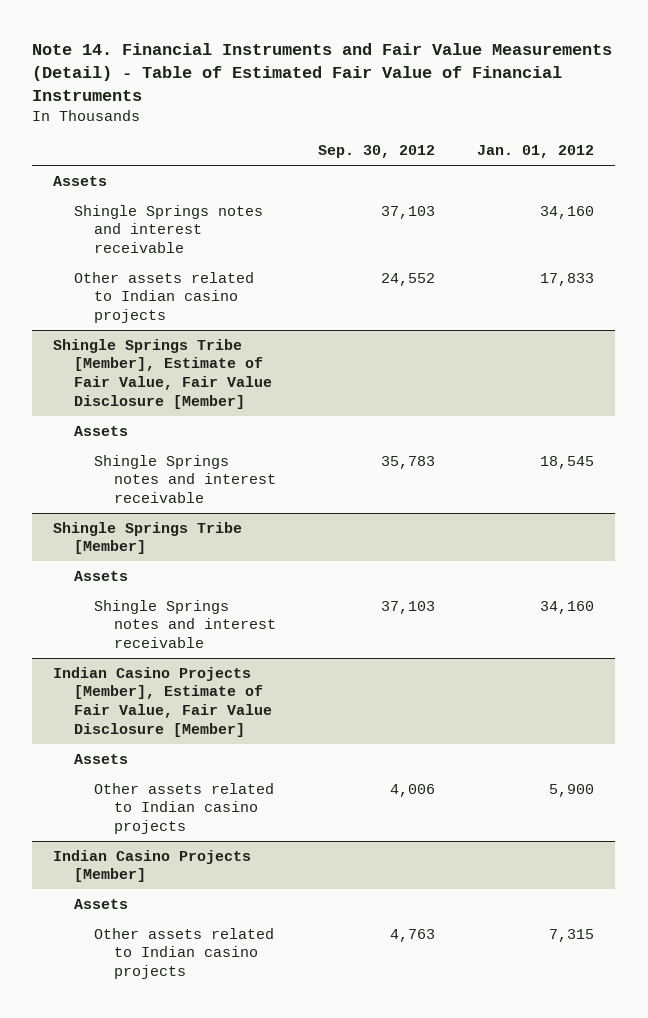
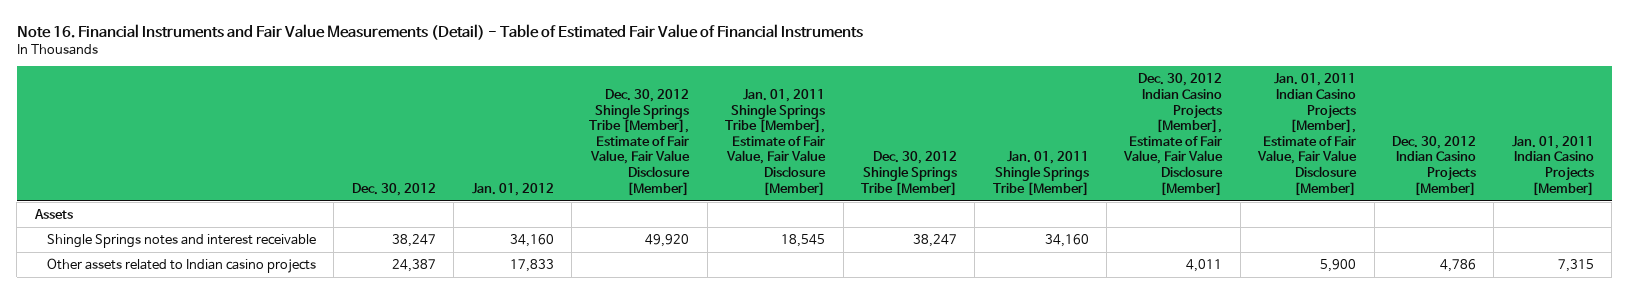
[32,43,613,102] Note 14. Financial Instruments and Fair Value Measurements (Detail) - Table of Estimated Fair Value of Financial Instruments -> [16,23,863,40] Note 16. Financial Instruments and Fair Value Measurements (Detail) - Table of Estimated Fair Value of Financial Instruments
[318,145,436,159] Sep. 30, 2012 -> none
none -> [351,182,436,196] Dec. 30, 2012
none -> [589,89,691,196] Dec. 30, 2012 Shingle Springs Tribe [Member], Estimate of Fair Value, Fair Value Disclosure [Member]
none -> [725,89,827,196] Jan. 01, 2011 Shingle Springs Tribe [Member], Estimate of Fair Value, Fair Value Disclosure [Member]
none -> [860,151,957,196] Dec. 30, 2012 Shingle Springs Tribe [Member]
none -> [992,151,1089,196] Jan. 01, 2011 Shingle Springs Tribe [Member]
none -> [1123,73,1224,196] Dec. 30, 2012 Indian Casino Projects [Member], Estimate of Fair Value, Fair Value Disclosure [Member]
none -> [1257,73,1358,196] Jan. 01, 2011 Indian Casino Projects [Member], Estimate of Fair Value, Fair Value Disclosure [Member]
none -> [1391,135,1476,196] Dec. 30, 2012 Indian Casino Projects [Member]
none -> [1511,135,1594,196] Jan. 01, 2011 Indian Casino Projects [Member]
[53,338,272,409] Shingle Springs Tribe [Member], Estimate of Fair Value, Fair Value Disclosure [Member] -> none
[73,425,128,436] Assets -> none
[93,454,277,503] Shingle Springs notes and interest receivable -> none
[53,521,243,555] Shingle Springs Tribe [Member] -> none
[73,570,128,581] Assets -> none
[93,599,277,648] Shingle Springs notes and interest receivable -> none
[53,666,272,737] Indian Casino Projects [Member], Estimate of Fair Value, Fair Value Disclosure [Member] -> none
[73,753,128,764] Assets -> none
[93,782,274,834] Other assets related to Indian casino projects -> none
[53,849,252,883] Indian Casino Projects [Member] -> none
[73,898,128,909] Assets -> none
[93,927,274,979] Other assets related to Indian casino projects -> none

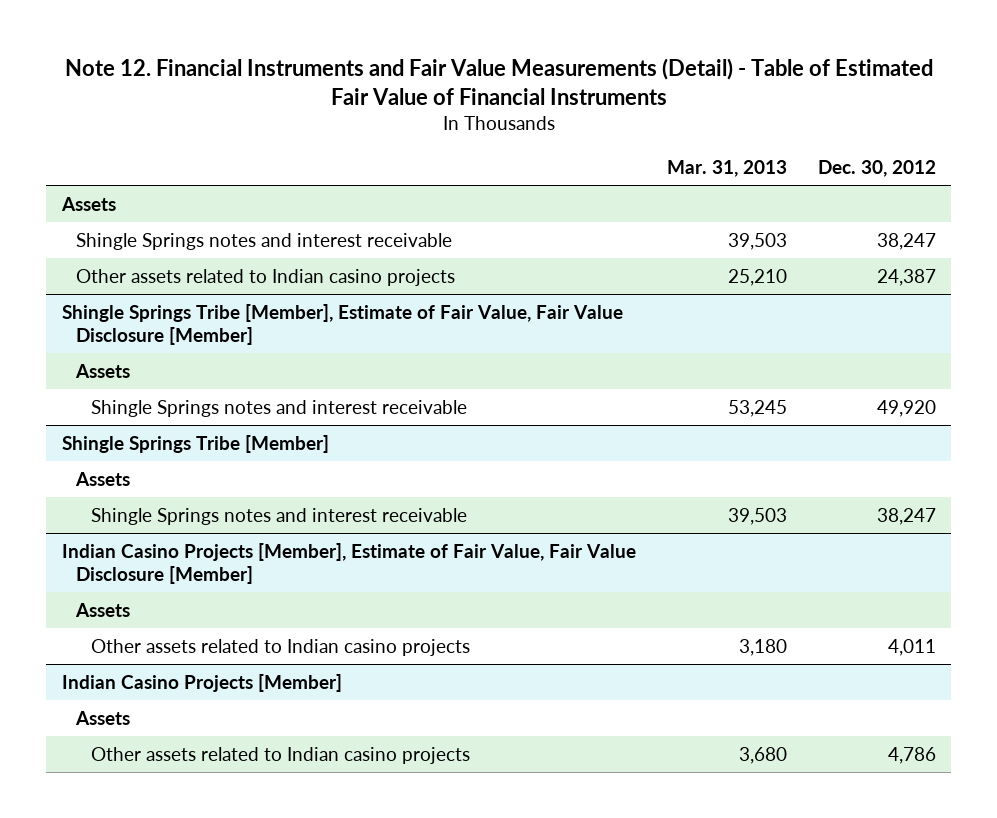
[16,23,863,40] Note 16. Financial Instruments and Fair Value Measurements (Detail) - Table of Estimated Fair Value of Financial Instruments -> [64,57,933,105] Note 12. Financial Instruments and Fair Value Measurements (Detail) - Table of Estimated Fair Value of Financial Instruments
[471,182,554,196] Jan. 01, 2012 -> none
[589,89,691,196] Dec. 30, 2012 Shingle Springs Tribe [Member], Estimate of Fair Value, Fair Value Disclosure [Member] -> none
[725,89,827,196] Jan. 01, 2011 Shingle Springs Tribe [Member], Estimate of Fair Value, Fair Value Disclosure [Member] -> none
[860,151,957,196] Dec. 30, 2012 Shingle Springs Tribe [Member] -> none
[992,151,1089,196] Jan. 01, 2011 Shingle Springs Tribe [Member] -> none
[1123,73,1224,196] Dec. 30, 2012 Indian Casino Projects [Member], Estimate of Fair Value, Fair Value Disclosure [Member] -> none
[1257,73,1358,196] Jan. 01, 2011 Indian Casino Projects [Member], Estimate of Fair Value, Fair Value Disclosure [Member] -> none
[1391,135,1476,196] Dec. 30, 2012 Indian Casino Projects [Member] -> none
[1511,135,1594,196] Jan. 01, 2011 Indian Casino Projects [Member] -> none
none -> [666,159,787,177] Mar. 31, 2013
none -> [61,303,623,345] Shingle Springs Tribe [Member], Estimate of Fair Value, Fair Value Disclosure [Member]
none -> [75,363,131,378] Assets
none -> [91,399,468,417] Shingle Springs notes and interest receivable
none -> [61,434,329,453] Shingle Springs Tribe [Member]
none -> [75,471,131,486] Assets
none -> [91,507,468,525] Shingle Springs notes and interest receivable
none -> [61,542,636,584] Indian Casino Projects [Member], Estimate of Fair Value, Fair Value Disclosure [Member]
none -> [75,602,131,617] Assets
none -> [91,638,471,656] Other assets related to Indian casino projects
none -> [61,673,342,692] Indian Casino Projects [Member]
none -> [75,710,131,725] Assets
none -> [91,746,471,764] Other assets related to Indian casino projects

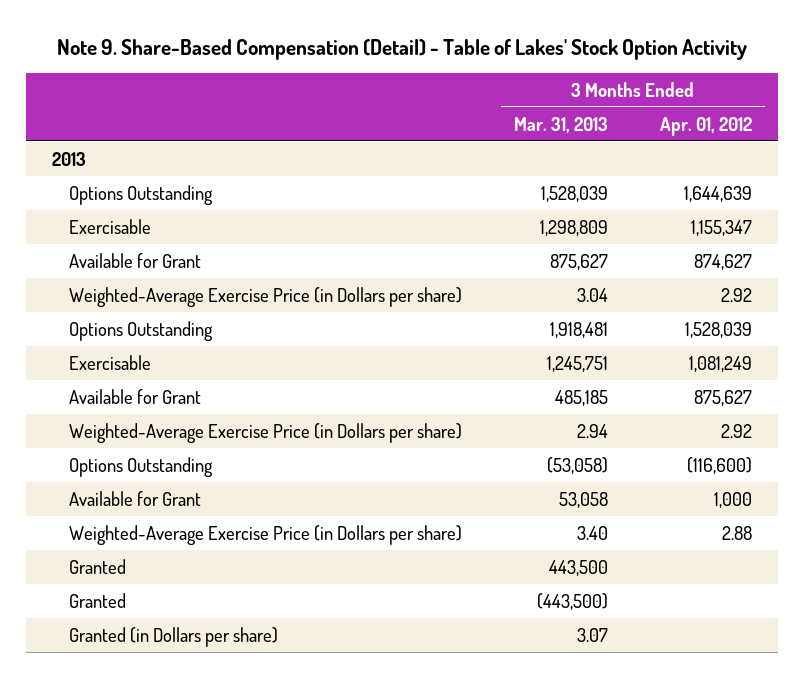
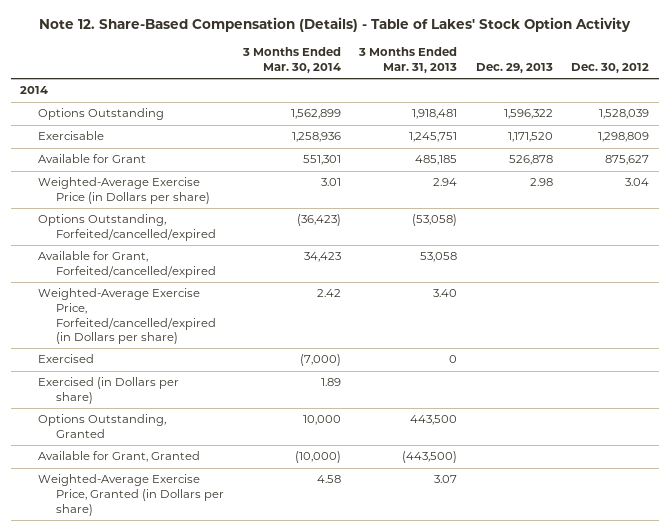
[57,38,748,60] Note 9. Share-Based Compensation (Detail) - Table of Lakes' Stock Option Activity -> [38,17,631,33] Note 12. Share-Based Compensation (Details) - Table of Lakes' Stock Option Activity
[660,116,753,136] Apr. 01, 2012 -> none
none -> [241,47,341,73] 3 Months Ended Mar. 30, 2014
none -> [475,62,553,73] Dec. 29, 2013
none -> [571,62,650,73] Dec. 30, 2012
[52,151,87,166] 2013 -> none
[68,184,213,205] Options Outstanding -> none
[68,218,151,234] Exercisable -> none
[68,252,201,268] Available for Grant -> none
[68,286,462,307] Weighted-Average Exercise Price (in Dollars per share) -> none
none -> [20,86,49,95] 2014
[68,456,213,477] Options Outstanding -> [38,214,217,242] Options Outstanding, Forfeited/cancelled/expired
[68,490,201,506] Available for Grant -> [38,251,217,279] Available for Grant, Forfeited/cancelled/expired
[68,524,462,545] Weighted-Average Exercise Price (in Dollars per share) -> [38,288,217,345] Weighted-Average Exercise Price, Forfeited/cancelled/expired (in Dollars per share)
none -> [38,354,95,364] Exercised
none -> [38,377,180,405] Exercised (in Dollars per share)
[68,558,126,574] Granted -> [38,414,167,439] Options Outstanding, Granted
[68,592,126,608] Granted -> [38,451,201,463] Available for Grant, Granted
[68,626,278,647] Granted (in Dollars per share) -> [38,474,225,516] Weighted-Average Exercise Price, Granted (in Dollars per share)

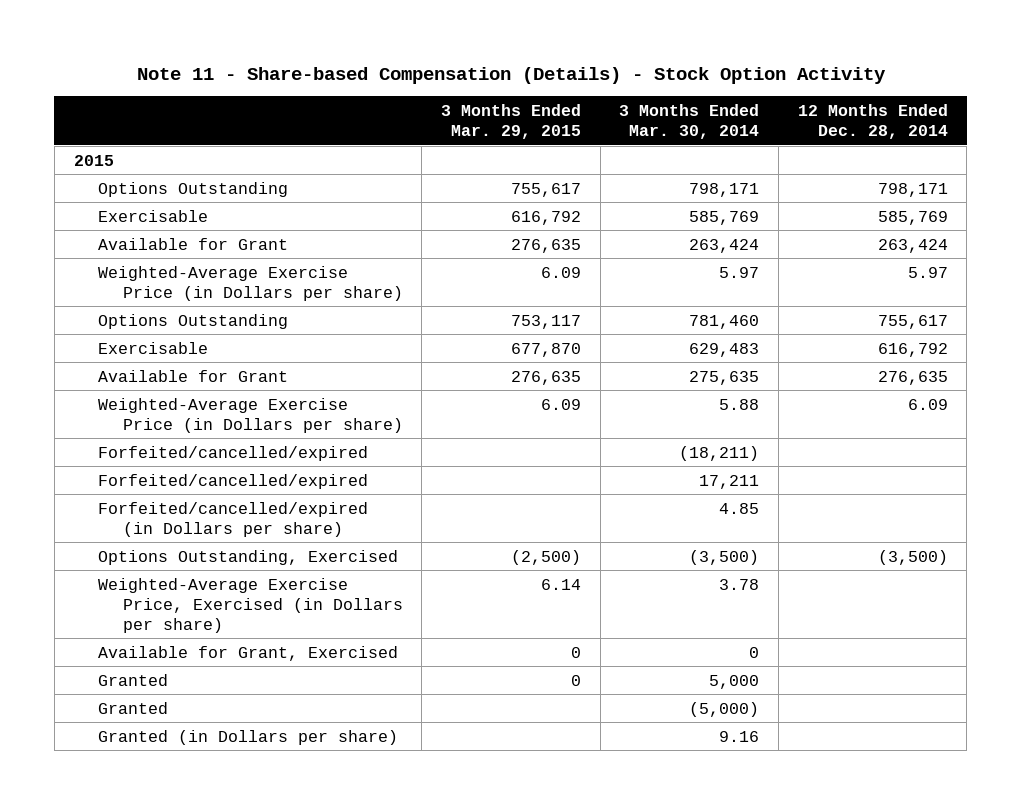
[38,17,631,33] Note 12. Share-Based Compensation (Details) - Table of Lakes' Stock Option Activity -> [136,66,886,84] Note 11 - Share-based Compensation (Details) - Stock Option Activity
[358,47,458,73] 3 Months Ended Mar. 31, 2013 -> none
[475,62,553,73] Dec. 29, 2013 -> none
[571,62,650,73] Dec. 30, 2012 -> none
none -> [440,104,581,139] 3 Months Ended Mar. 29, 2015
none -> [797,104,948,139] 12 Months Ended Dec. 28, 2014
[20,86,49,95] 2014 -> none
none -> [73,154,114,166] 2015
[290,109,341,120] 1,562,899 -> [689,182,760,197] 798,171
[291,132,341,143] 1,258,936 -> [689,210,760,225] 585,769
[302,155,341,166] 551,301 -> [689,238,760,253] 263,424
[320,178,341,187] 3.01 -> [719,266,760,278] 5.97
none -> [98,313,289,329] Options Outstanding
none -> [98,341,209,354] Exercisable
none -> [98,369,289,382] Available for Grant
none -> [98,397,403,433] Weighted-Average Exercise Price (in Dollars per share)
[38,214,217,242] Options Outstanding, Forfeited/cancelled/expired -> [98,445,369,461] Forfeited/cancelled/expired
[296,214,341,227] (36,423) -> [679,445,760,461] (18,211)
[38,251,217,279] Available for Grant, Forfeited/cancelled/expired -> [98,473,369,489] Forfeited/cancelled/expired
[303,252,341,263] 34,423 -> [699,474,760,489] 17,211
[38,288,217,345] Weighted-Average Exercise Price, Forfeited/cancelled/expired (in Dollars per share) -> [98,501,369,537] Forfeited/cancelled/expired (in Dollars per share)
[316,289,341,298] 2.42 -> [719,502,760,514] 4.85
[38,354,95,364] Exercised -> [98,549,399,565] Options Outstanding, Exercised
[299,354,341,367] (7,000) -> [689,549,760,565] (3,500)
[38,377,180,405] Exercised (in Dollars per share) -> [98,577,403,633] Weighted-Average Exercise Price, Exercised (in Dollars per share)
[320,378,341,387] 1.89 -> [719,578,760,590] 3.78
none -> [98,645,399,661] Available for Grant, Exercised
[38,414,167,439] Options Outstanding, Granted -> [98,673,169,686] Granted
[302,415,341,426] 10,000 -> [709,674,760,689] 5,000
[38,451,201,463] Available for Grant, Granted -> [98,701,169,714] Granted
[294,451,341,464] (10,000) -> [689,701,760,717] (5,000)
[38,474,225,516] Weighted-Average Exercise Price, Granted (in Dollars per share) -> [98,729,399,745] Granted (in Dollars per share)
[316,475,341,484] 4.58 -> [719,730,760,742] 9.16

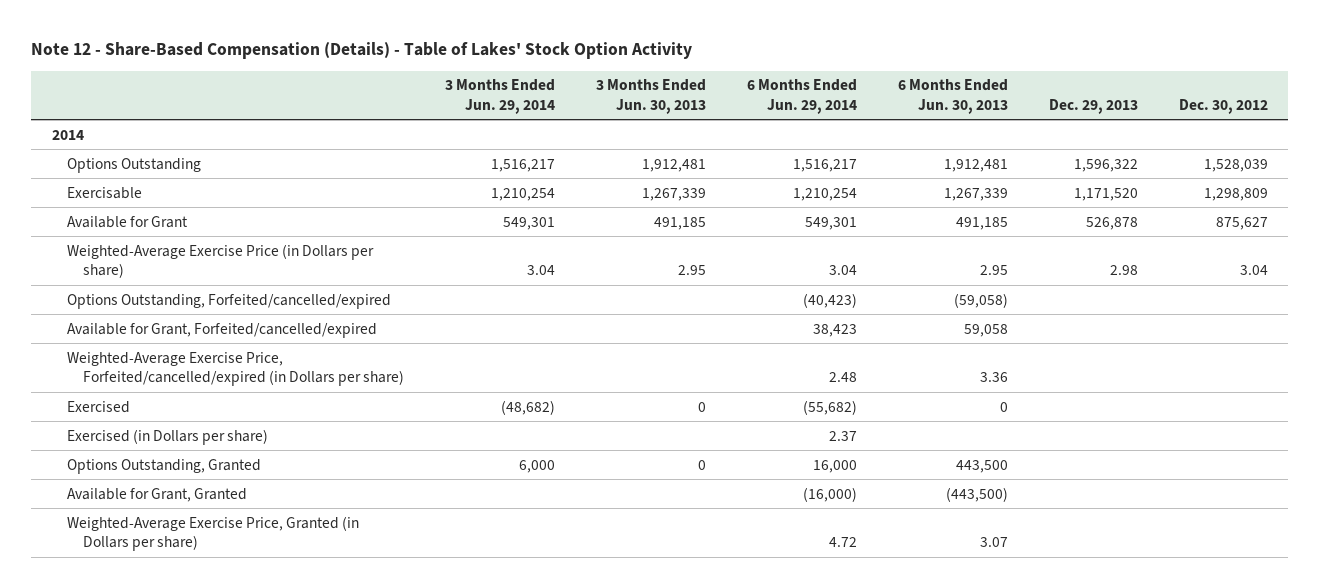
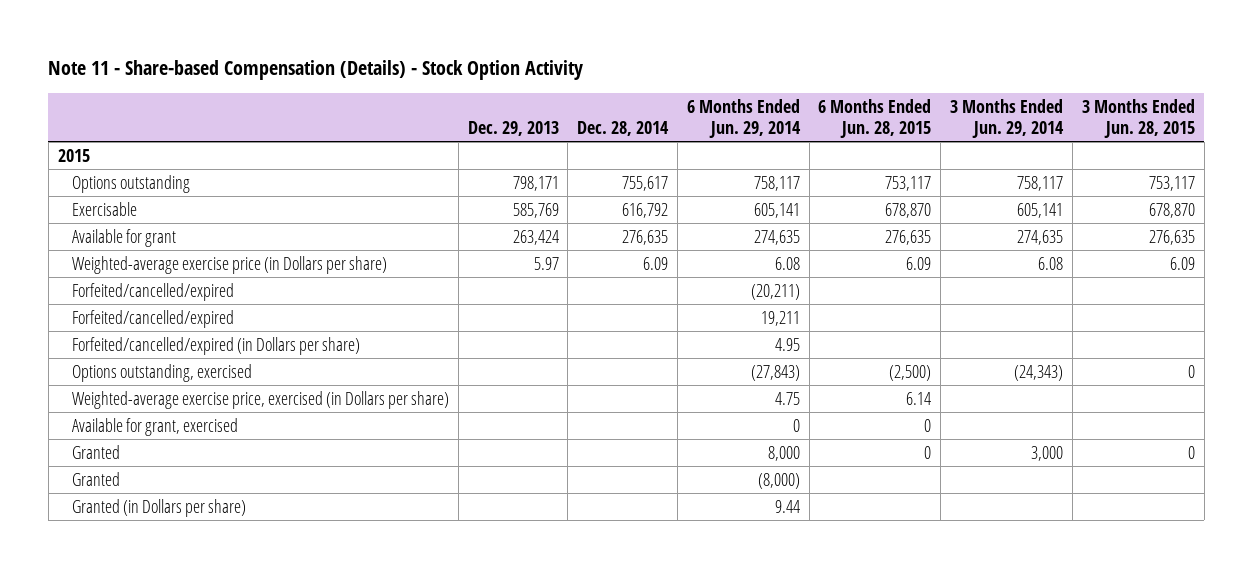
[31,42,693,60] Note 12 - Share-Based Compensation (Details) - Table of Lakes' Stock Option Activity -> [48,60,584,81] Note 11 - Share-based Compensation (Details) - Stock Option Activity
[596,79,707,114] 3 Months Ended Jun. 30, 2013 -> none
[897,79,1008,114] 6 Months Ended Jun. 30, 2013 -> none
[1178,98,1268,114] Dec. 30, 2012 -> none
none -> [577,120,670,136] Dec. 28, 2014
none -> [818,98,932,138] 6 Months Ended Jun. 28, 2015
none -> [1081,98,1195,138] 3 Months Ended Jun. 28, 2015
[51,129,84,140] 2014 -> none
none -> [57,148,90,162] 2015
[67,157,202,173] Options Outstanding -> [71,174,190,193] Options outstanding
[491,158,556,172] 1,516,217 -> [1017,175,1064,191] 758,117
[792,158,857,172] 1,516,217 -> [753,175,800,191] 758,117
[1073,158,1138,172] 1,596,322 -> [512,175,559,191] 798,171
[491,187,556,201] 1,210,254 -> [1017,202,1064,218] 605,141
[792,187,857,201] 1,210,254 -> [753,202,800,218] 605,141
[1073,187,1138,201] 1,171,520 -> [512,202,559,218] 585,769
[67,215,189,228] Available for Grant -> [71,228,176,247] Available for grant
[503,216,556,230] 549,301 -> [1017,229,1064,245] 274,635
[804,216,857,230] 549,301 -> [753,229,800,245] 274,635
[1085,216,1138,230] 526,878 -> [512,229,559,245] 263,424
[67,243,375,279] Weighted-Average Exercise Price (in Dollars per share) -> [71,255,387,274] Weighted-average exercise price (in Dollars per share)
[527,265,556,276] 3.04 -> [1038,256,1064,270] 6.08
[828,265,857,276] 3.04 -> [774,256,800,270] 6.08
[1109,265,1138,276] 2.98 -> [533,256,559,270] 5.97
[67,293,392,309] Options Outstanding, Forfeited/cancelled/expired -> [71,282,234,301] Forfeited/cancelled/expired
[802,292,857,308] (40,423) -> [750,283,800,300] (20,211)
[67,322,378,338] Available for Grant, Forfeited/cancelled/expired -> [71,309,234,328] Forfeited/cancelled/expired
[812,323,857,337] 38,423 -> [760,310,800,326] 19,211
[67,351,405,387] Weighted-Average Exercise Price, Forfeited/cancelled/expired (in Dollars per share) -> [71,336,360,355] Forfeited/cancelled/expired (in Dollars per share)
[828,372,857,383] 2.48 -> [774,337,800,351] 4.95
[67,400,131,413] Exercised -> [71,363,252,382] Options outstanding, exercised
[501,399,556,415] (48,682) -> [1014,364,1064,381] (24,343)
[802,399,857,415] (55,682) -> [750,364,800,381] (27,843)
[67,428,269,445] Exercised (in Dollars per share) -> [71,390,449,409] Weighted-average exercise price, exercised (in Dollars per share)
[828,430,857,441] 2.37 -> [774,391,800,405] 4.75
none -> [71,417,238,436] Available for grant, exercised
[67,458,262,474] Options Outstanding, Granted -> [71,444,120,459] Granted
[519,459,556,473] 6,000 -> [1031,445,1064,461] 3,000
[812,459,857,473] 16,000 -> [767,445,800,461] 8,000
[67,487,248,502] Available for Grant, Granted -> [71,471,120,486] Granted
[802,486,857,502] (16,000) -> [757,472,800,489] (8,000)
[67,515,360,552] Weighted-Average Exercise Price, Granted (in Dollars per share) -> [71,498,246,517] Granted (in Dollars per share)
[828,537,857,548] 4.72 -> [774,499,800,513] 9.44

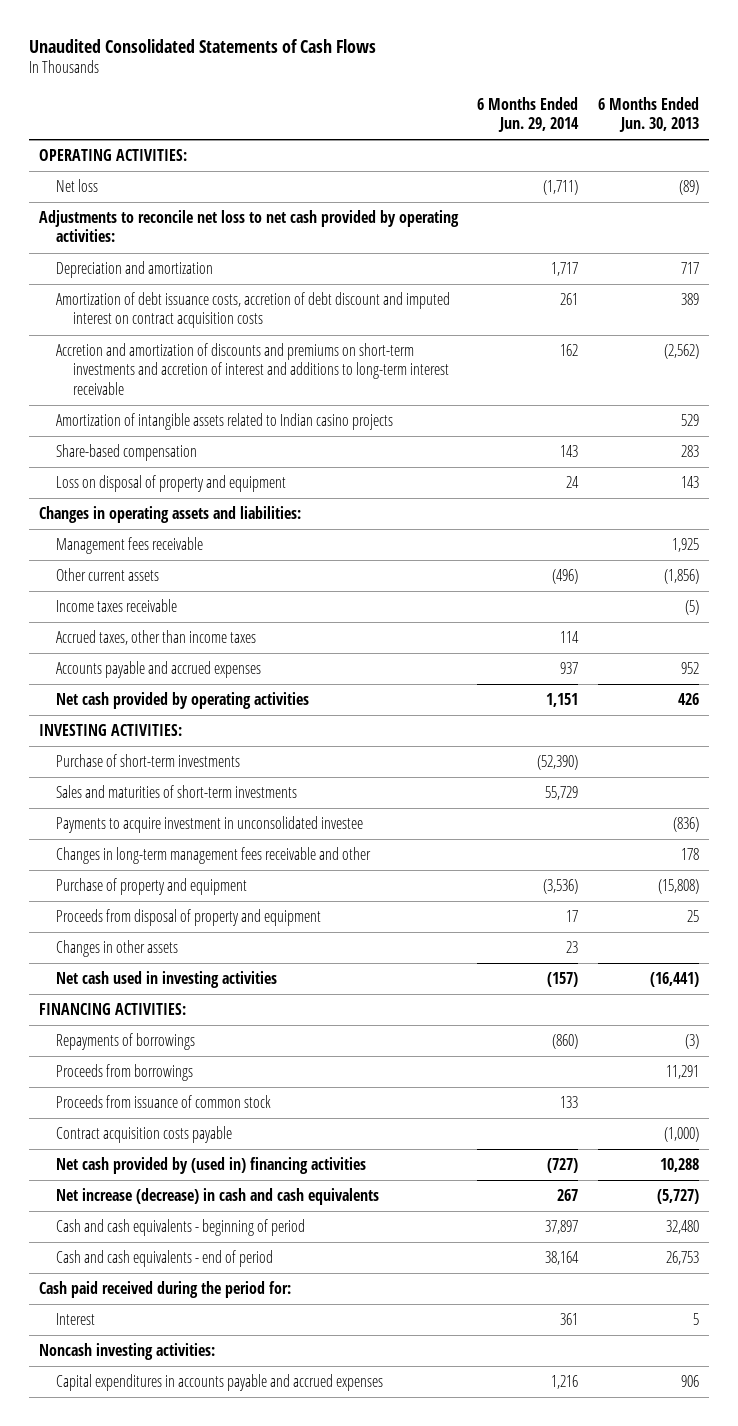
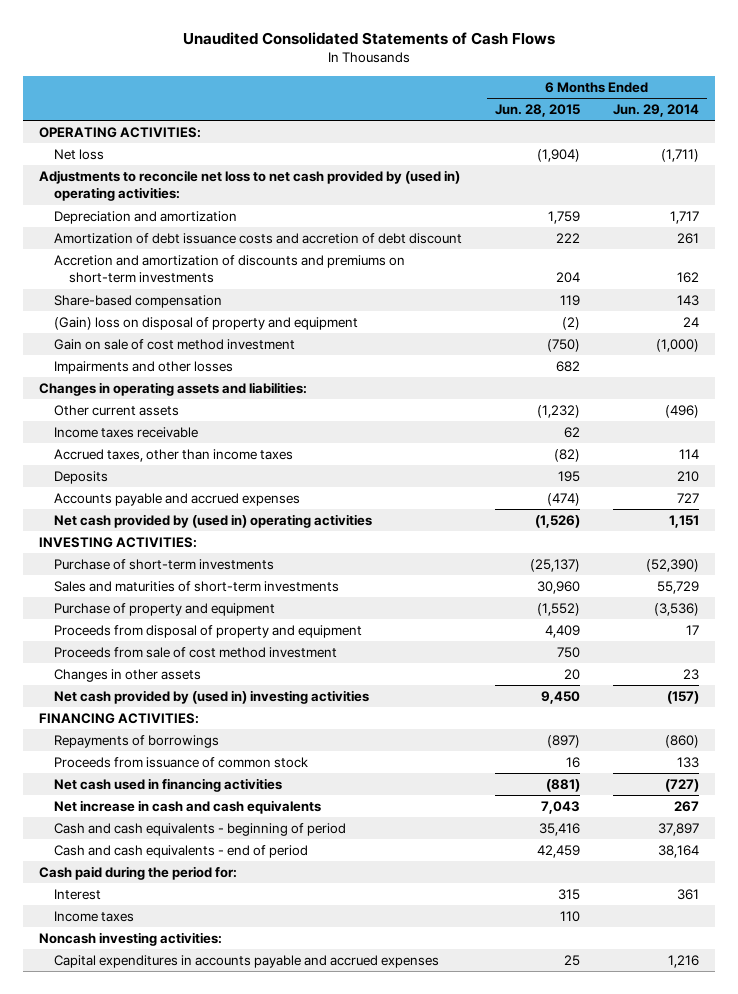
[598,96,700,133] 6 Months Ended Jun. 30, 2013 -> none
none -> [494,104,580,118] Jun. 28, 2015
[38,210,459,243] Adjustments to reconcile net loss to net cash provided by operating activities: -> [39,169,461,202] Adjustments to reconcile net loss to net cash provided by (used in) operating activities:
[55,413,393,431] Amortization of intangible assets related to Indian casino projects -> none
[55,292,450,329] Amortization of debt issuance costs, accretion of debt discount and imputed interest on contract acquisition costs -> [54,232,463,244] Amortization of debt issuance costs and accretion of debt discount
[55,343,450,395] Accretion and amortization of discounts and premiums on short-term investments and accretion of interest and additions to long-term interest receivable -> [54,254,406,284] Accretion and amortization of discounts and premiums on short-term investments
[55,475,286,493] Loss on disposal of property and equipment -> [54,316,359,330] (Gain) loss on disposal of property and equipment
none -> [54,338,296,350] Gain on sale of cost method investment
none -> [54,360,234,374] Impairments and other losses
[55,537,203,555] Management fees receivable -> none
none -> [54,470,109,484] Deposits
[560,662,579,675] 937 -> [676,492,699,503] 727
[55,692,309,710] Net cash provided by operating activities -> [54,513,373,528] Net cash provided by (used in) operating activities
[55,816,363,834] Payments to acquire investment in unconsolidated investee -> none
[55,847,371,865] Changes in long-term management fees receivable and other -> none
none -> [54,646,338,658] Proceeds from sale of cost method investment
[55,971,277,989] Net cash used in investing activities -> [54,689,370,704] Net cash provided by (used in) investing activities
[55,1064,193,1082] Proceeds from borrowings -> none
[55,1126,232,1144] Contract acquisition costs payable -> none
[55,1157,366,1175] Net cash provided by (used in) financing activities -> [54,777,283,792] Net cash used in financing activities
[55,1188,379,1206] Net increase (decrease) in cash and cash equivalents -> [54,799,322,814] Net increase in cash and cash equivalents
[38,1281,291,1299] Cash paid received during the period for: -> [39,865,238,880] Cash paid during the period for:
none -> [54,910,135,922] Income taxes

